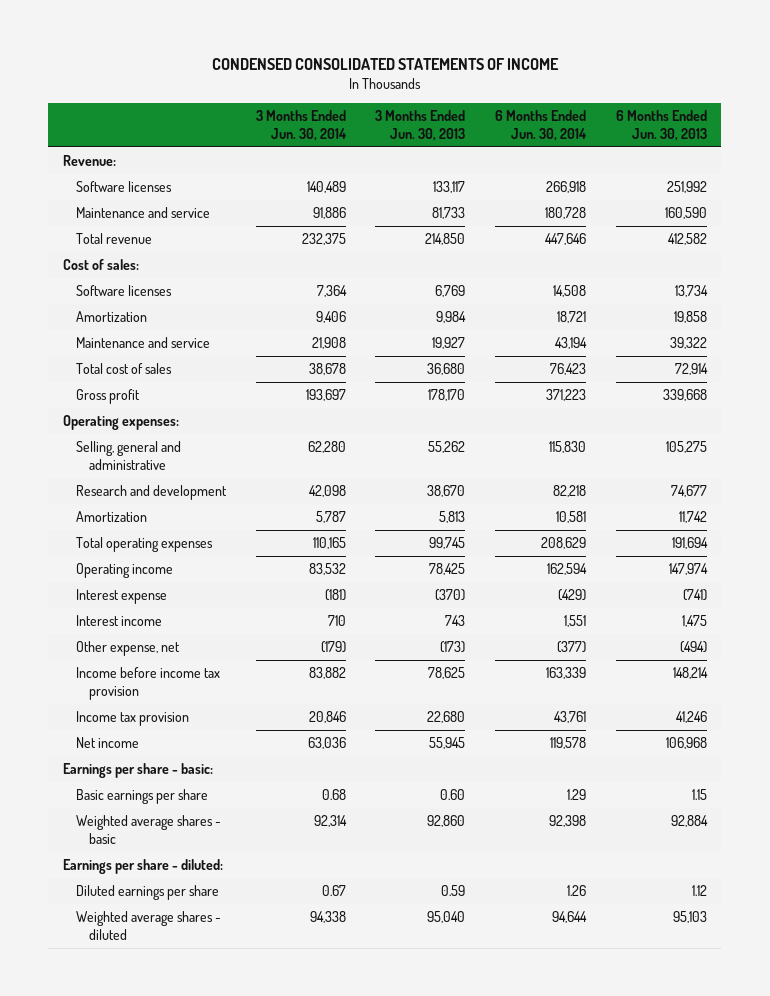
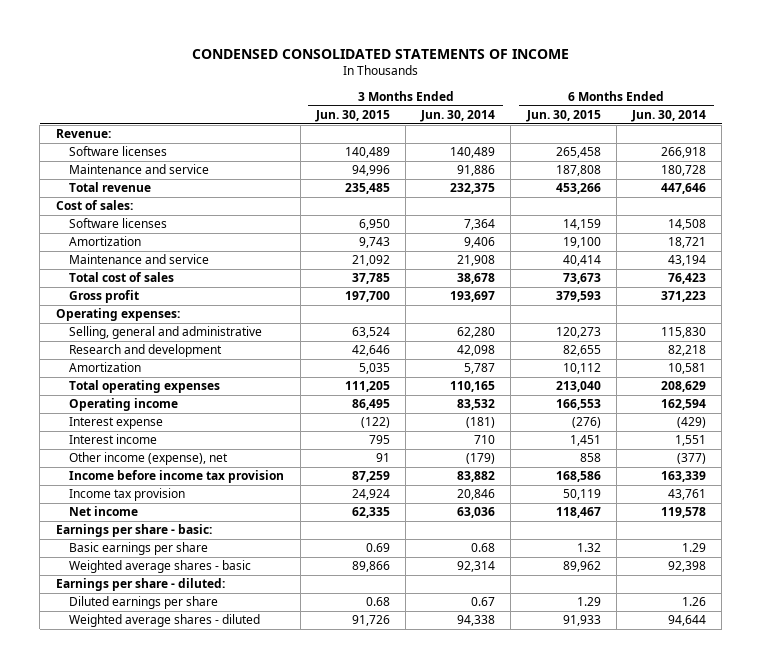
[375,109,466,141] 3 Months Ended Jun. 30, 2013 -> none
[615,109,707,141] 6 Months Ended Jun. 30, 2013 -> none
none -> [314,110,390,123] Jun. 30, 2015
none -> [525,110,601,123] Jun. 30, 2015
[75,641,180,657] Other expense, net -> [69,452,229,466] Other income (expense), net

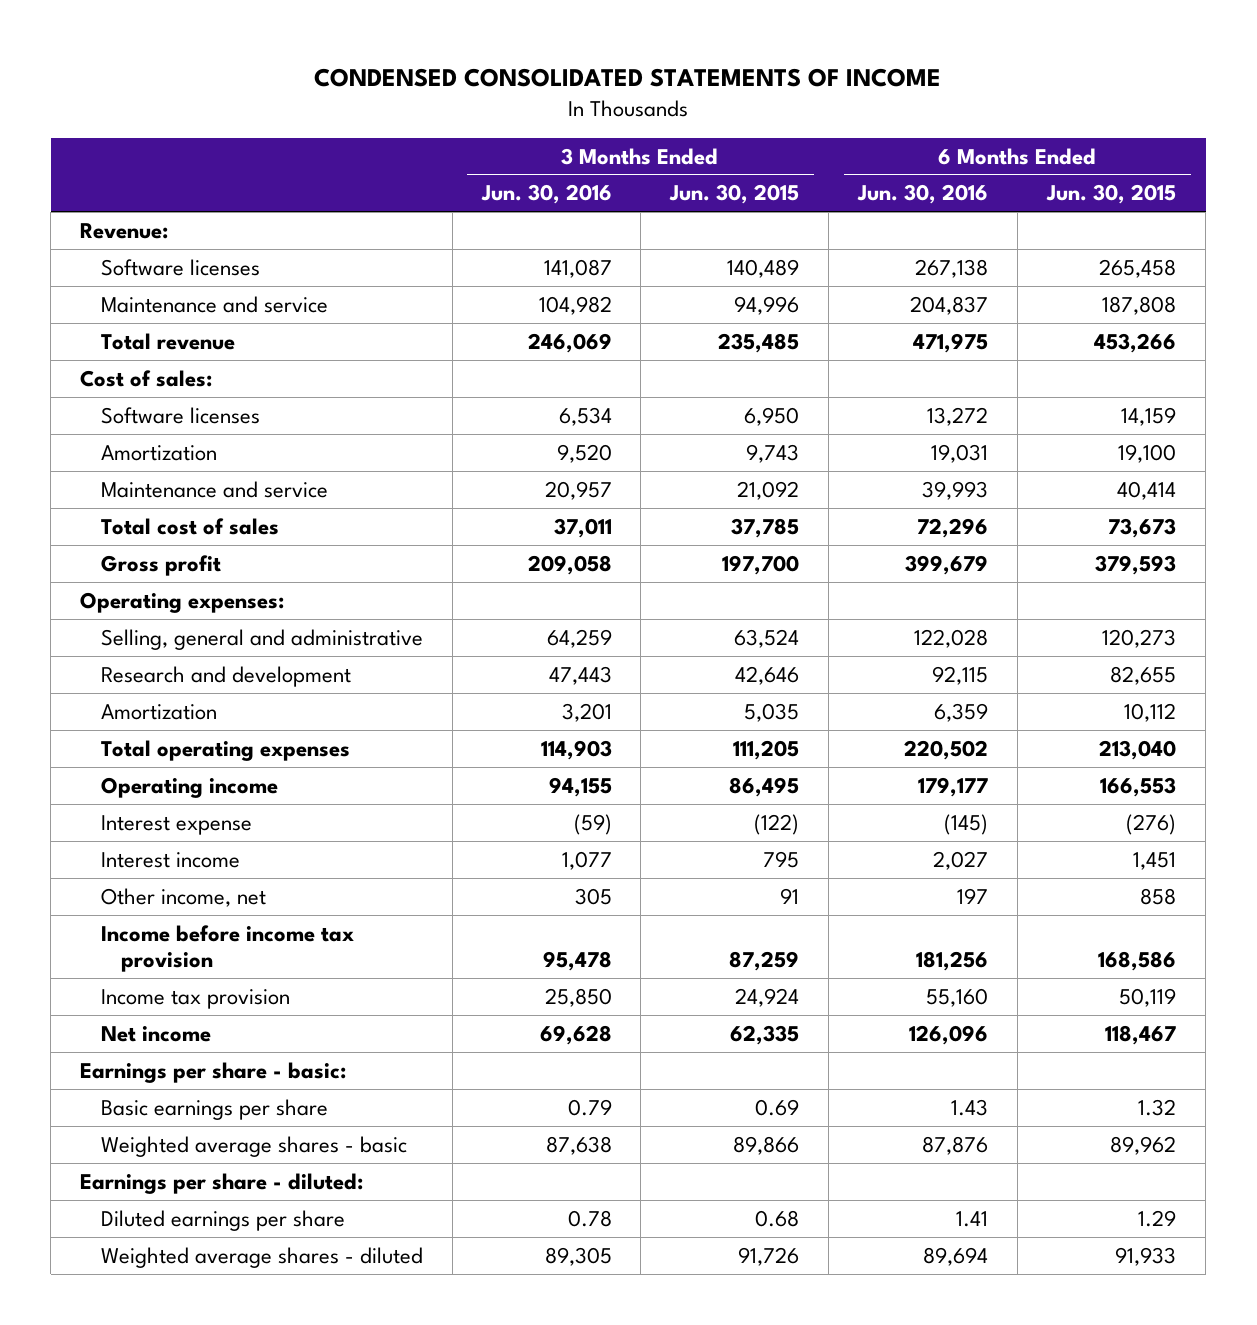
[420,110,496,123] Jun. 30, 2014 -> none
[631,110,707,123] Jun. 30, 2014 -> none
none -> [480,184,612,205] Jun. 30, 2016
none -> [857,184,989,205] Jun. 30, 2016
[69,452,229,466] Other income (expense), net -> [100,887,266,907] Other income, net

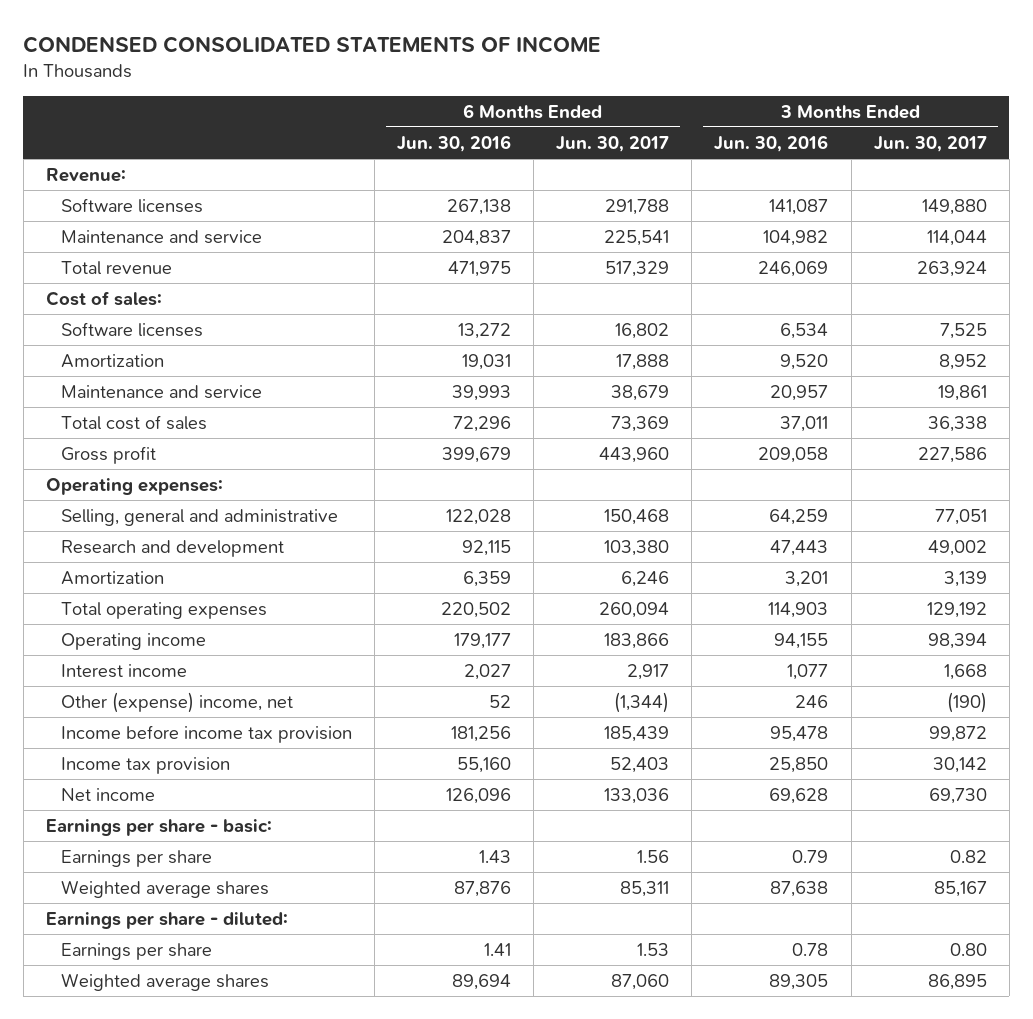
[669,184,800,205] Jun. 30, 2015 -> none
[1046,184,1177,205] Jun. 30, 2015 -> none
none -> [556,135,670,152] Jun. 30, 2017
none -> [873,135,987,152] Jun. 30, 2017
[100,814,252,835] Interest expense -> none
[100,887,266,907] Other income, net -> [60,691,293,713] Other (expense) income, net
[574,887,612,905] 305 -> [795,694,829,708] 246
[957,887,989,904] 197 -> [488,694,511,708] 52
[100,1098,328,1120] Basic earnings per share -> [60,849,212,867] Earnings per share
[100,1135,407,1157] Weighted average shares - basic -> [60,879,269,898] Weighted average shares
[100,1209,345,1231] Diluted earnings per share -> [60,942,212,960] Earnings per share
[100,1246,423,1268] Weighted average shares - diluted -> [60,972,269,991] Weighted average shares

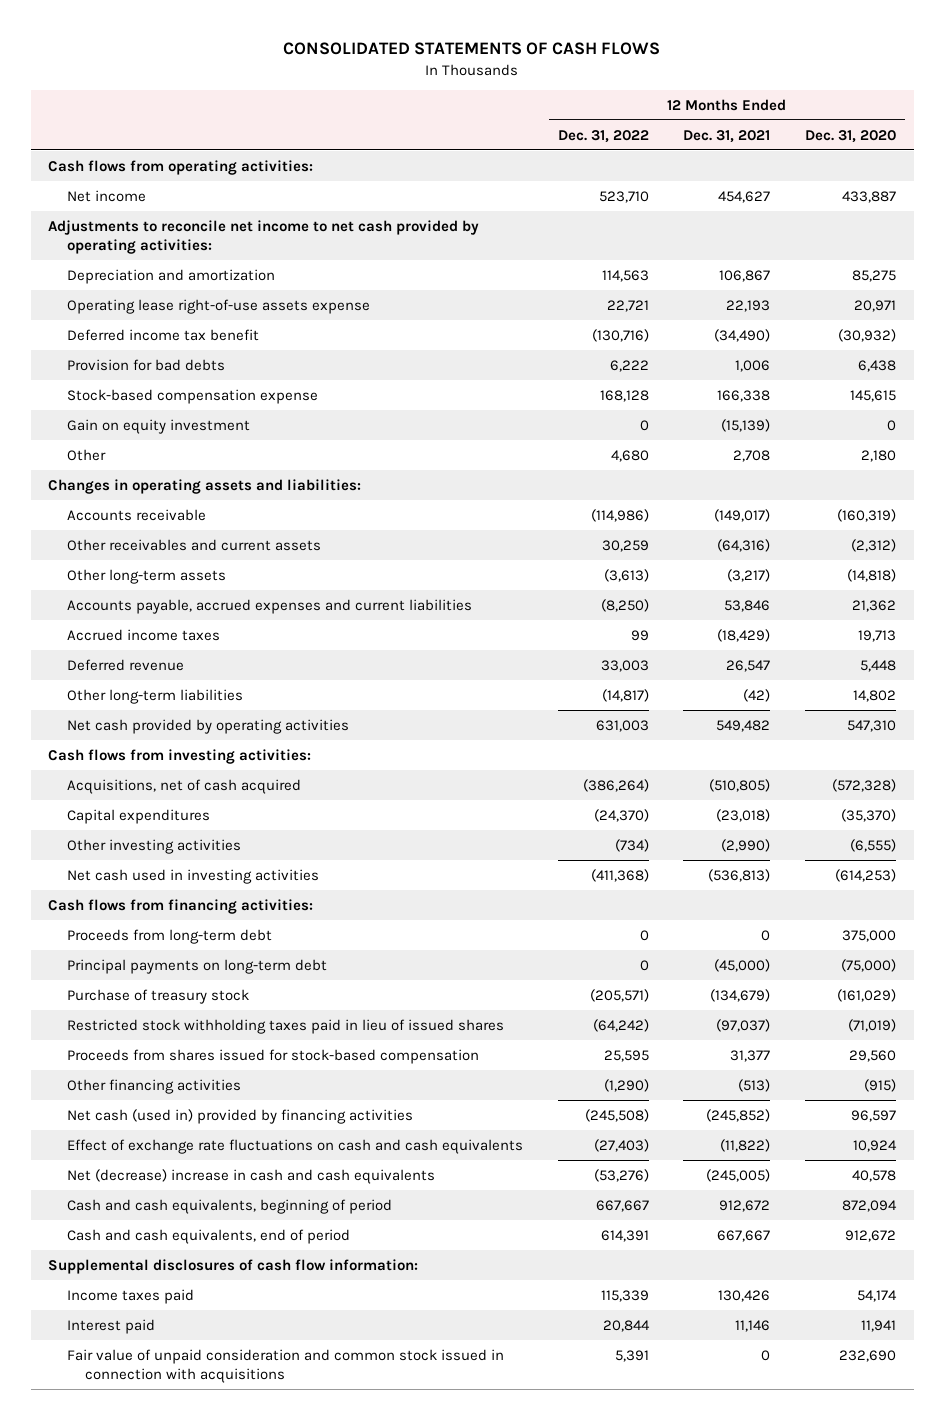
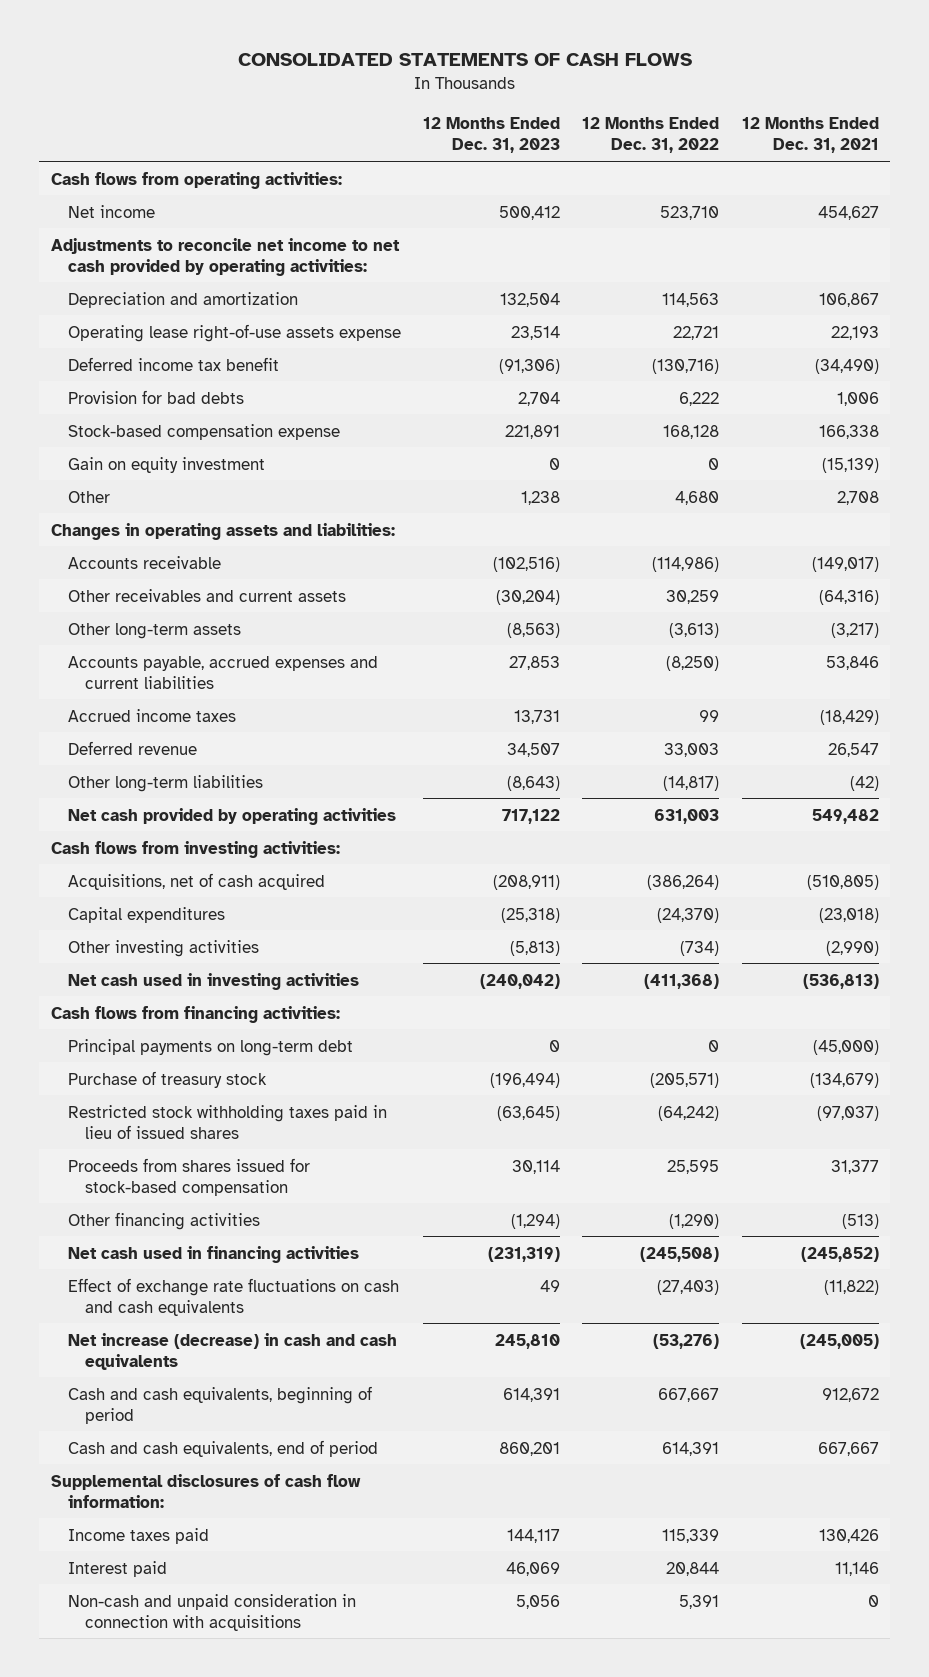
[805,129,897,143] Dec. 31, 2020 -> none
none -> [423,117,561,154] 12 Months Ended Dec. 31, 2023
[66,928,272,944] Proceeds from long-term debt -> none
[66,1108,413,1124] Net cash (used in) provided by financing activities -> [67,1245,359,1263] Net cash used in financing activities
[66,1168,435,1184] Net (decrease) increase in cash and cash equivalents -> [67,1332,397,1370] Net increase (decrease) in cash and cash equivalents
[66,1348,504,1384] Fair value of unpaid consideration and common stock issued in connection with acquisitions -> [67,1593,356,1631] Non-cash and unpaid consideration in connection with acquisitions

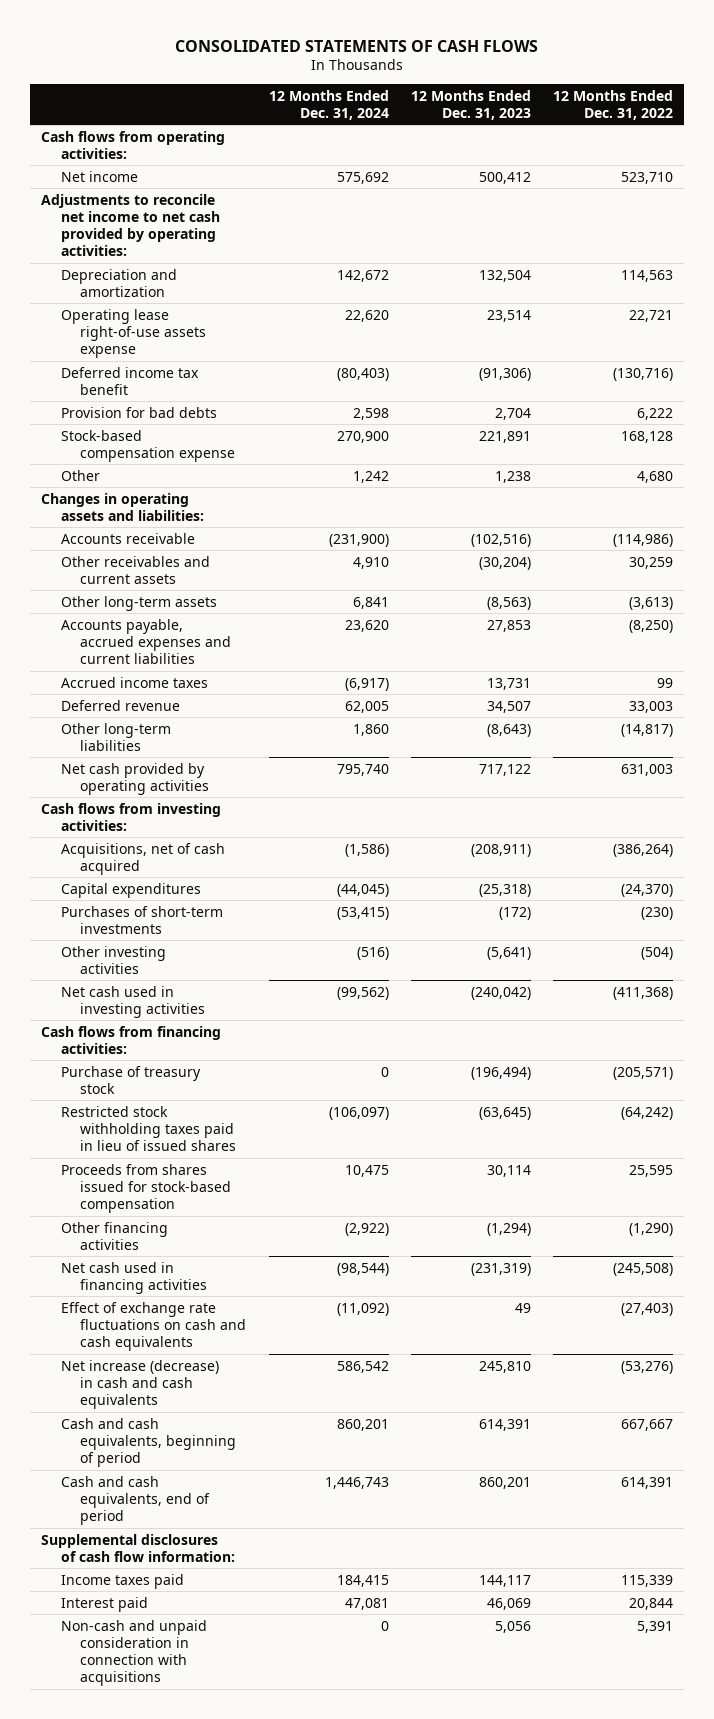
[741,117,879,154] 12 Months Ended Dec. 31, 2021 -> none
none -> [268,89,389,120] 12 Months Ended Dec. 31, 2024
[67,456,265,473] Gain on equity investment -> none
none -> [60,905,223,934] Purchases of short-term investments
[510,940,561,956] (5,813) -> [486,946,531,960] (5,641)
[680,940,720,956] (734) -> [641,946,674,960] (504)
[67,1038,353,1056] Principal payments on long-term debt -> none

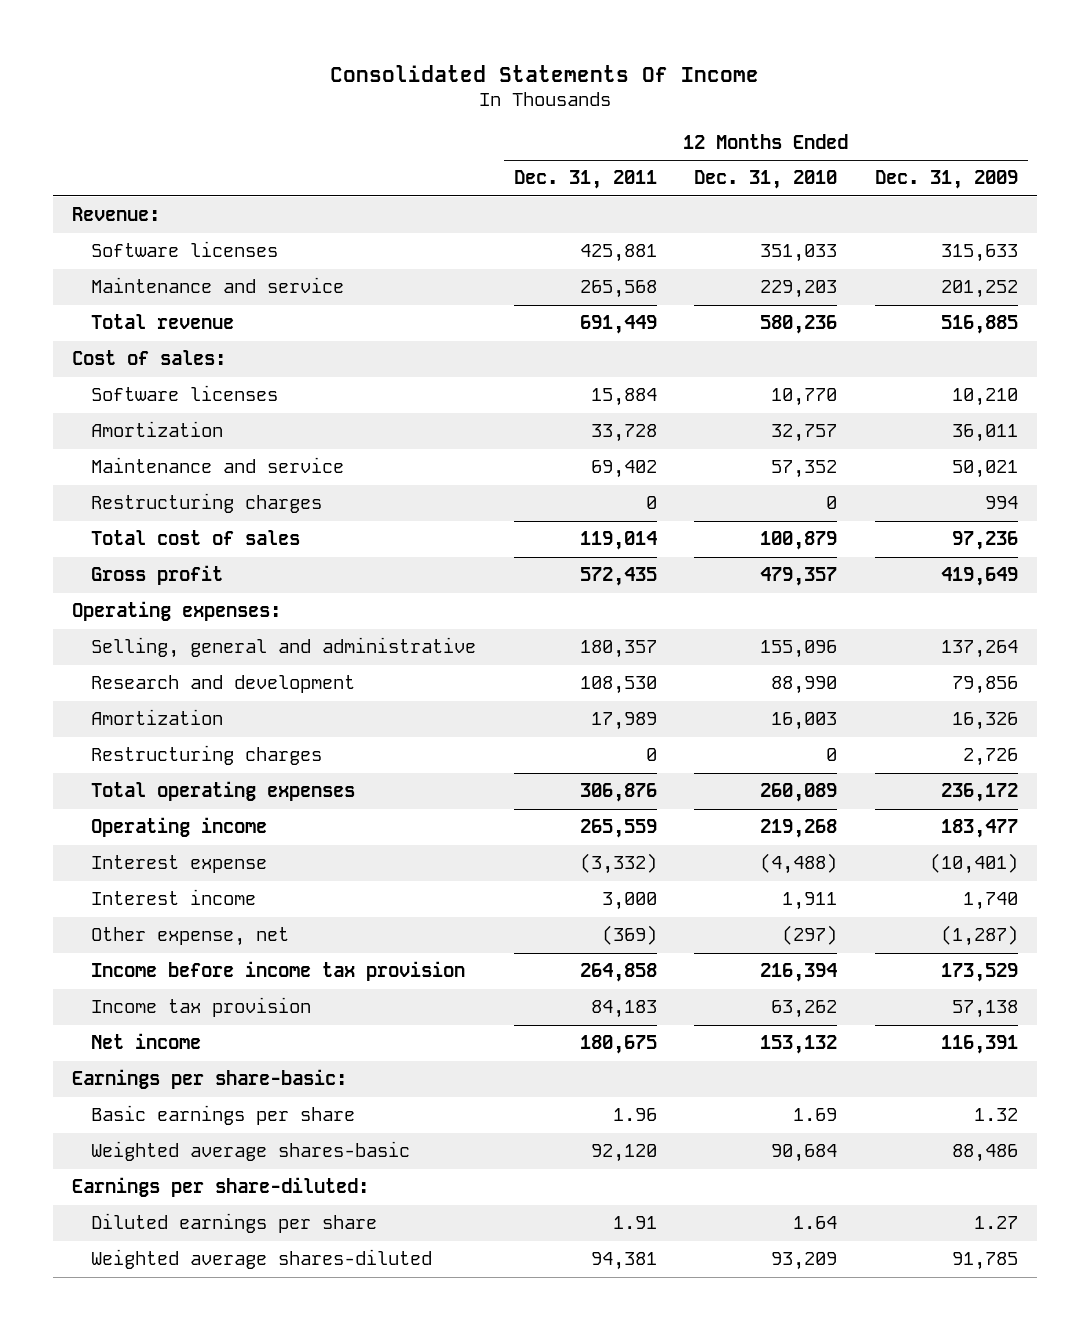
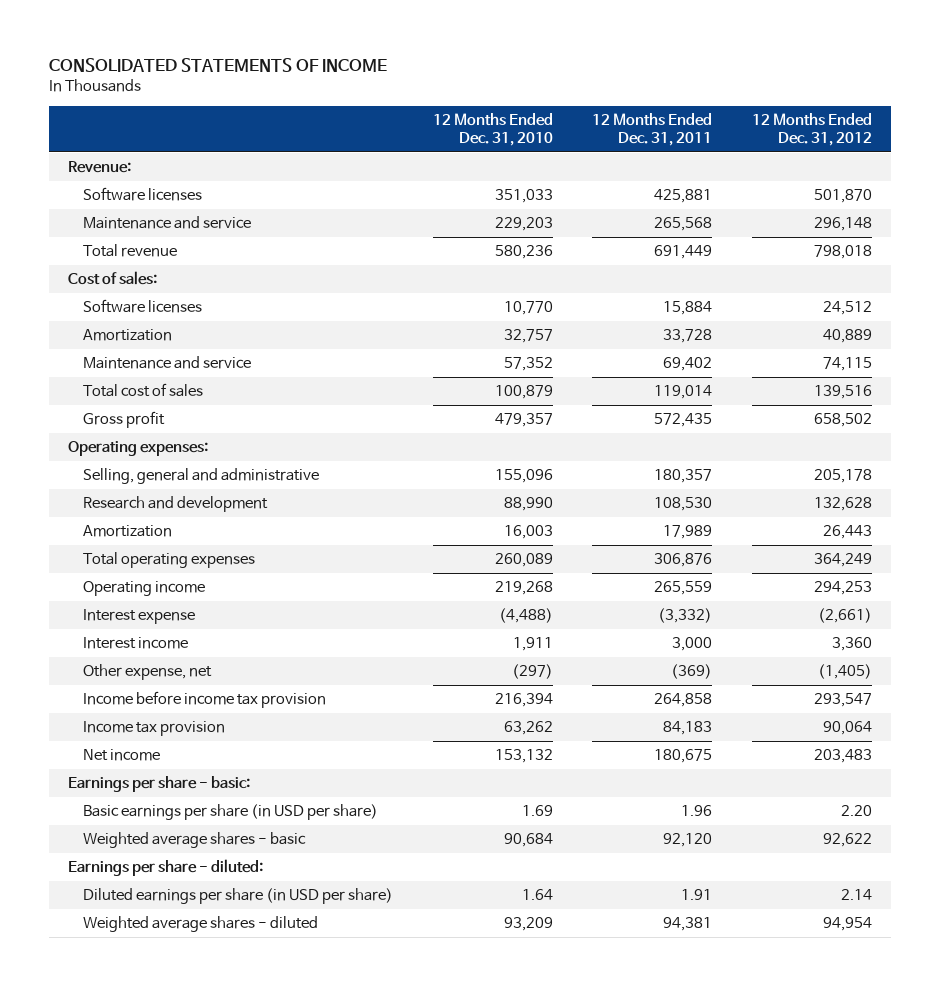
[330,64,760,82] Consolidated Statements Of Income -> [48,58,387,73] CONSOLIDATED STATEMENTS OF INCOME
[875,170,1019,190] Dec. 31, 2009 -> none
none -> [751,112,872,147] 12 Months Ended Dec. 31, 2012
[90,493,322,514] Restructuring charges -> none
[90,745,322,766] Restructuring charges -> none
[72,1069,348,1090] Earnings per share-basic: -> [68,776,251,793] Earnings per share - basic:
[90,1105,355,1126] Basic earnings per share -> [83,804,379,821] Basic earnings per share (in USD per share)
[90,1141,410,1162] Weighted average shares-basic -> [83,832,307,849] Weighted average shares - basic
[72,1177,370,1198] Earnings per share-diluted: -> [68,859,264,877] Earnings per share - diluted:
[90,1213,377,1234] Diluted earnings per share -> [83,888,394,905] Diluted earnings per share (in USD per share)
[90,1249,432,1270] Weighted average shares-diluted -> [83,916,319,933] Weighted average shares - diluted

